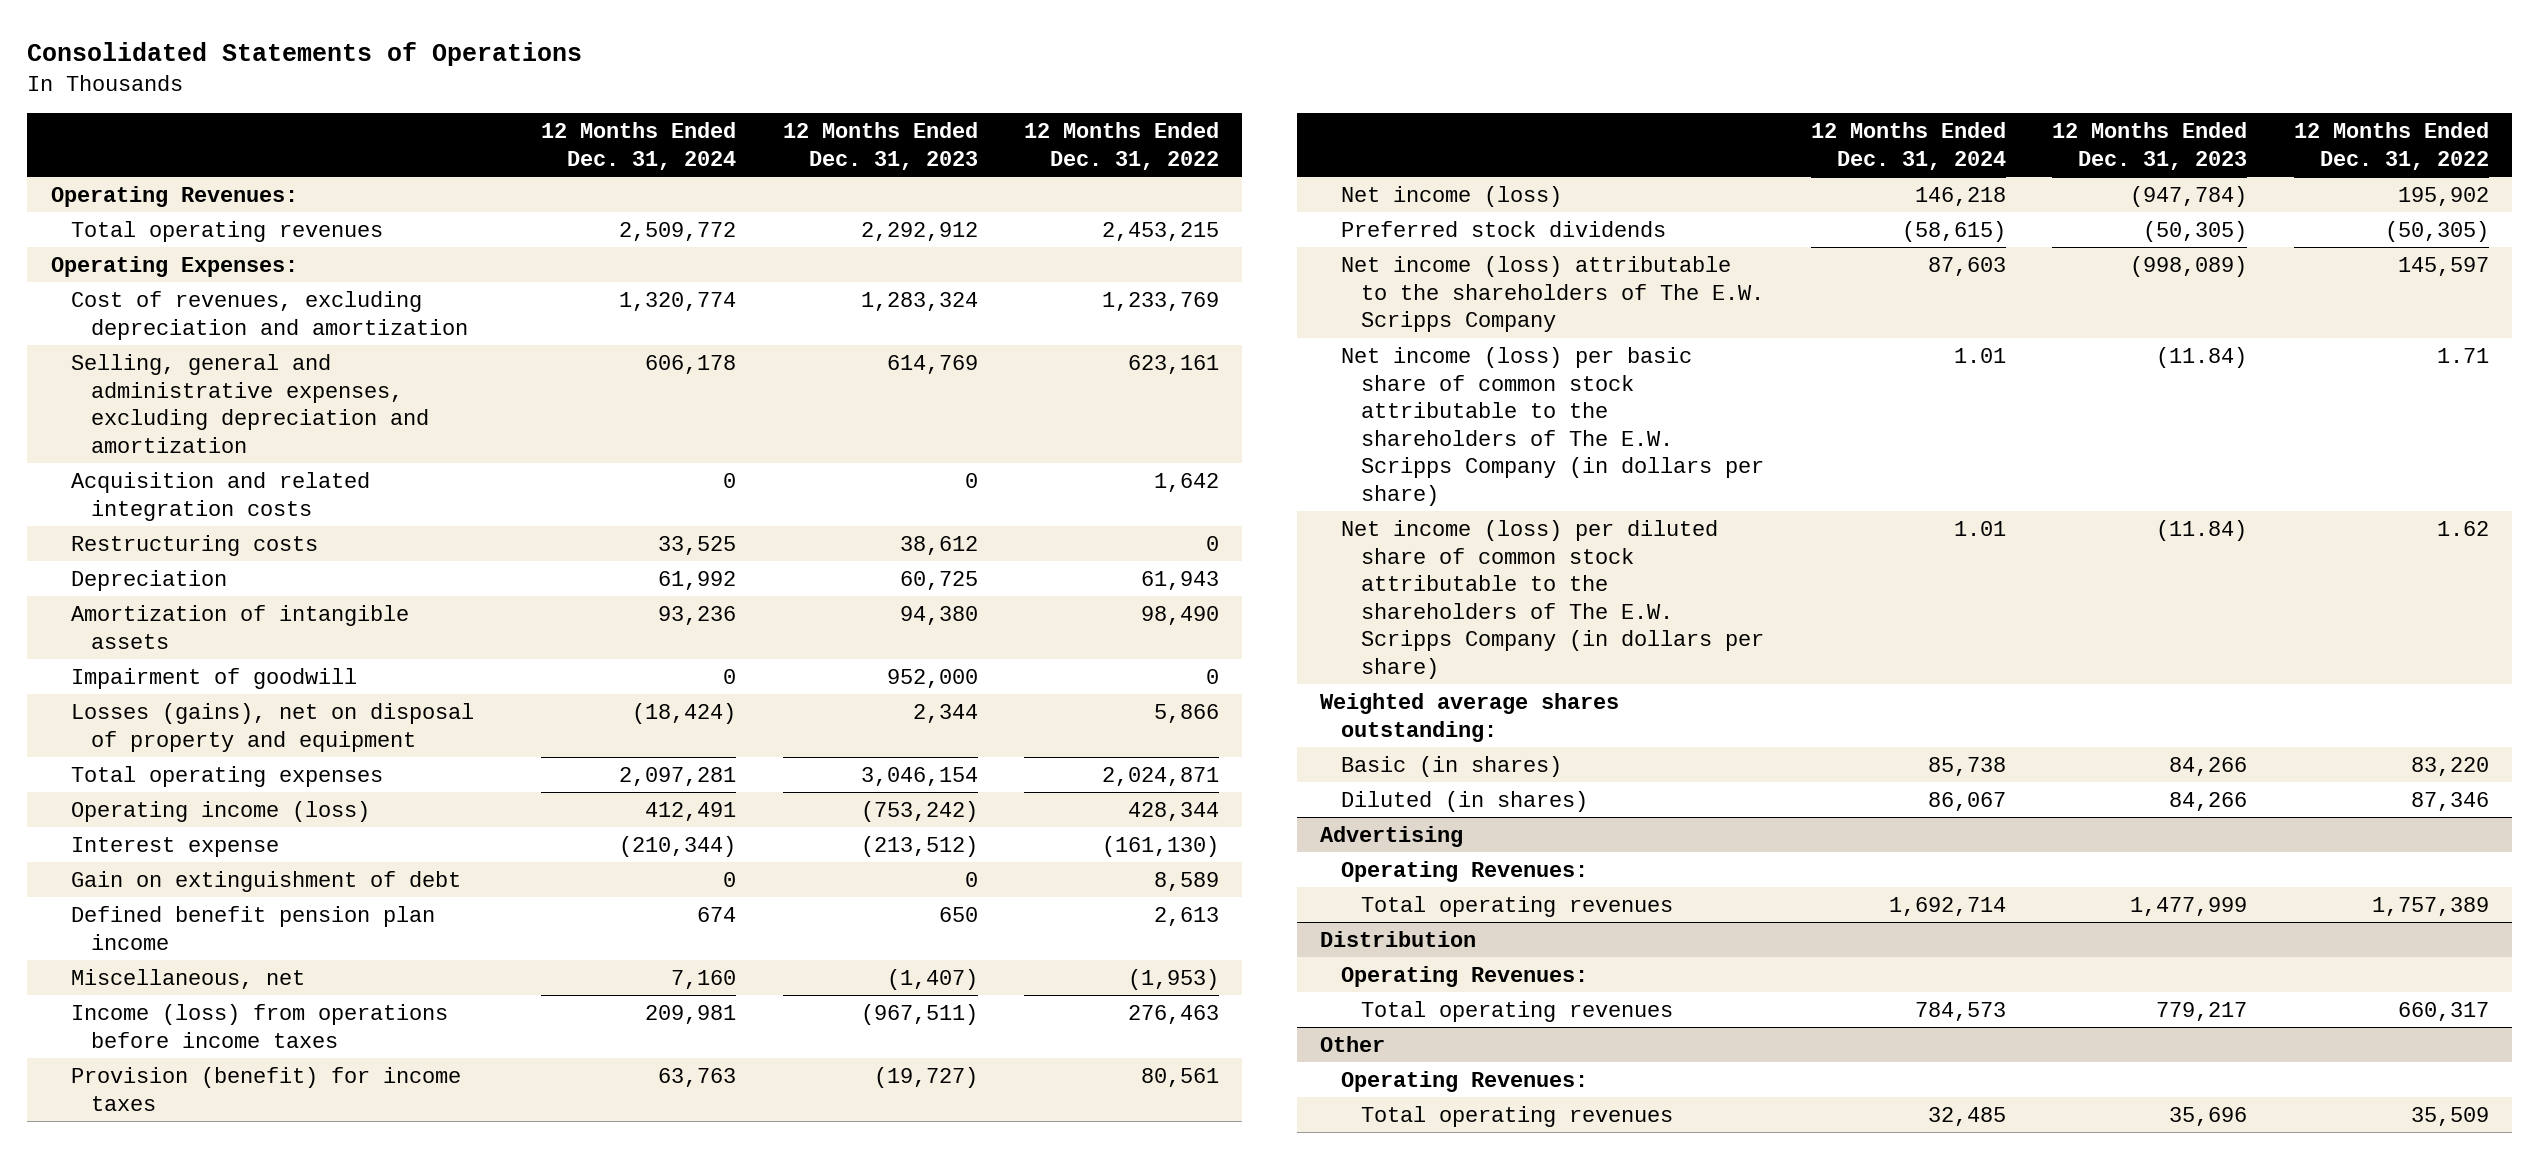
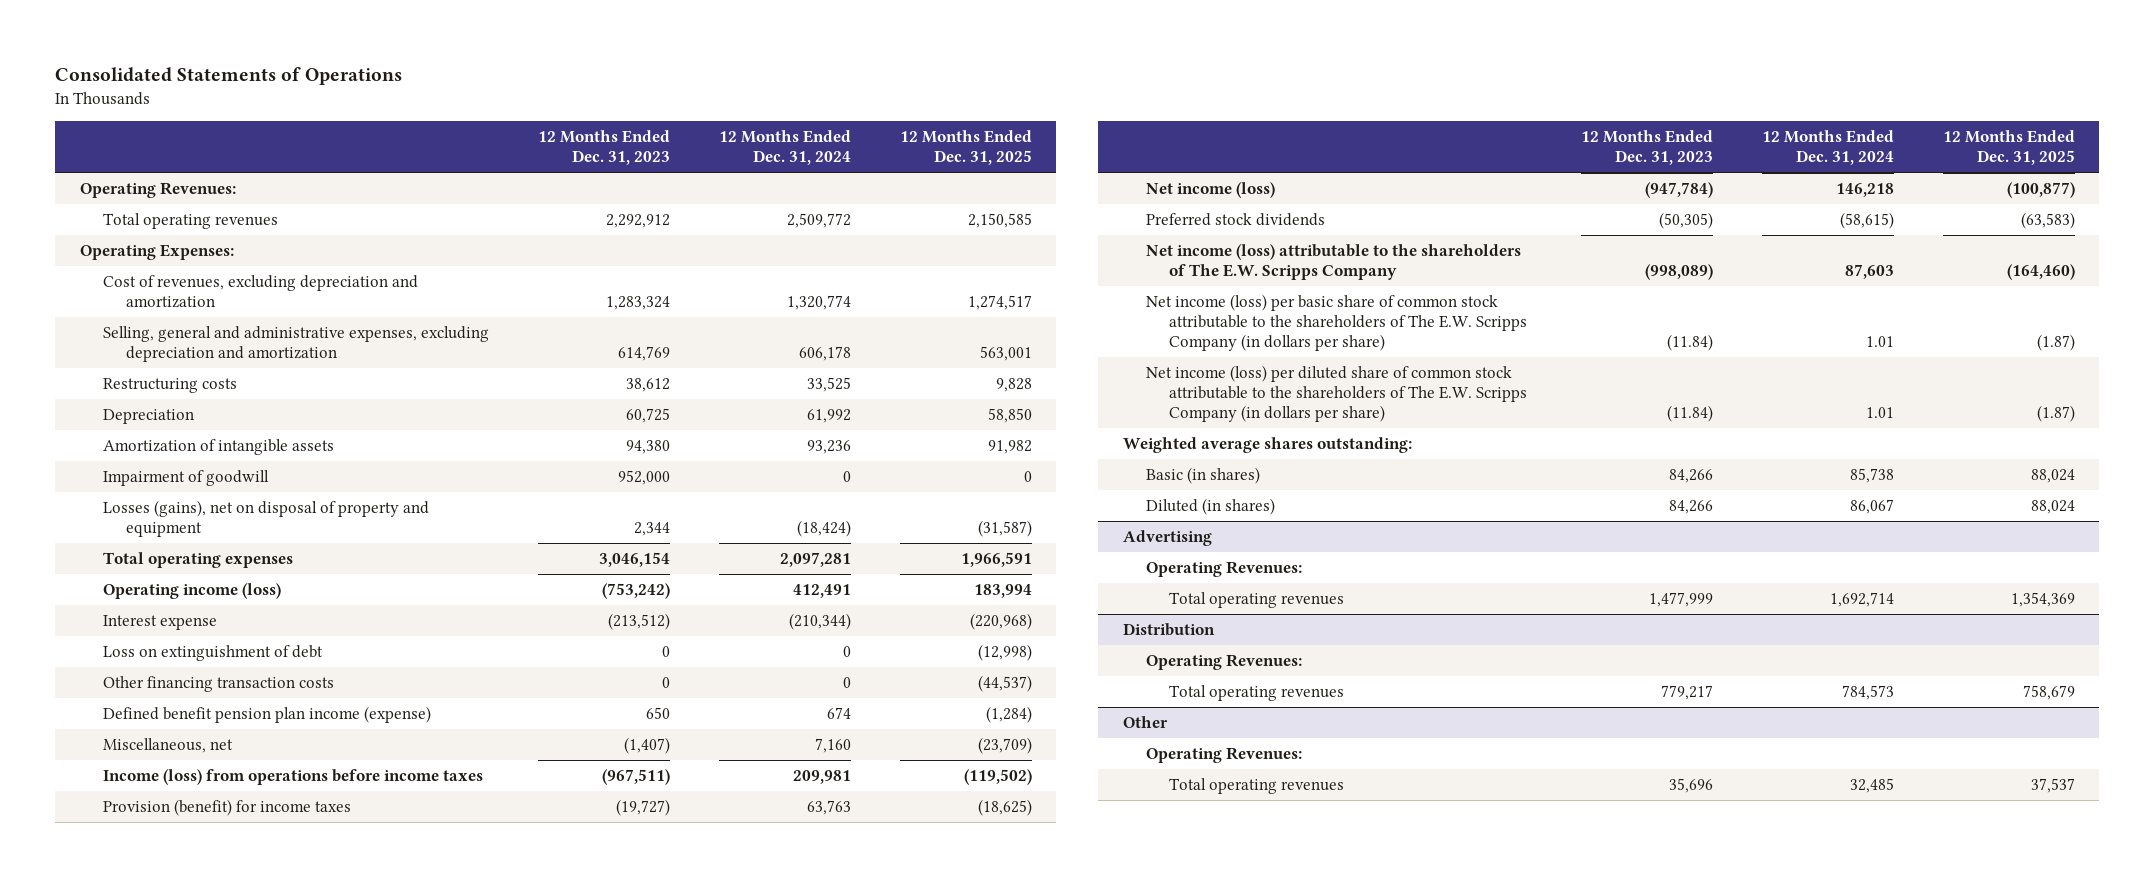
[1024,121,1220,170] 12 Months Ended Dec. 31, 2022 -> none
none -> [899,129,1032,165] 12 Months Ended Dec. 31, 2025
[71,471,371,521] Acquisition and related integration costs -> none
[71,870,462,892] Gain on extinguishment of debt -> [102,645,323,662] Loss on extinguishment of debt
none -> [102,676,334,693] Other financing transaction costs
[71,905,436,950] Defined benefit pension plan income -> [102,706,431,724] Defined benefit pension plan income (expense)

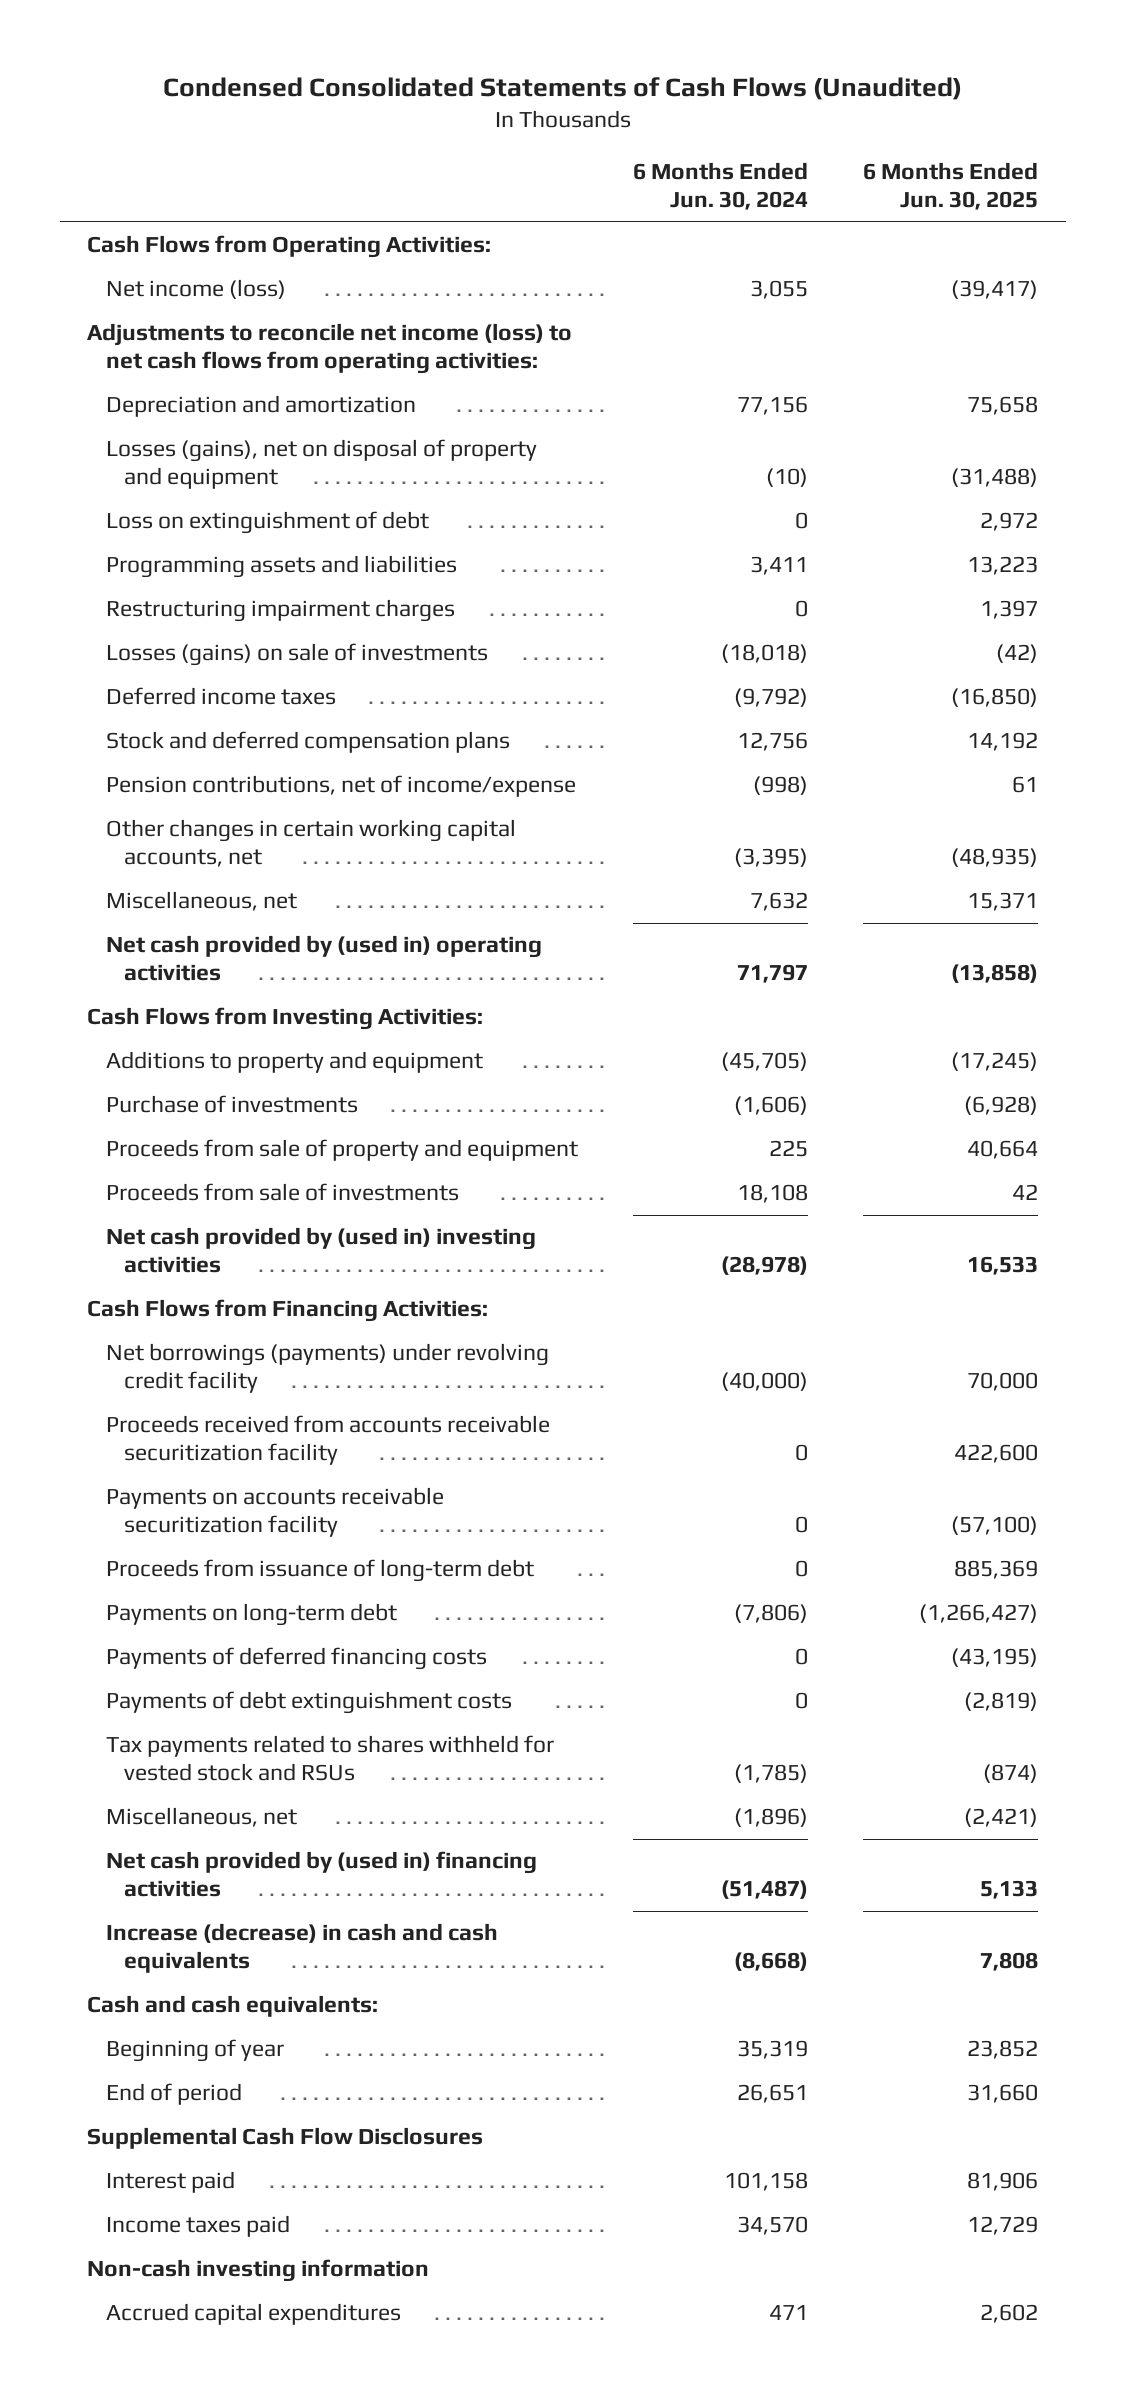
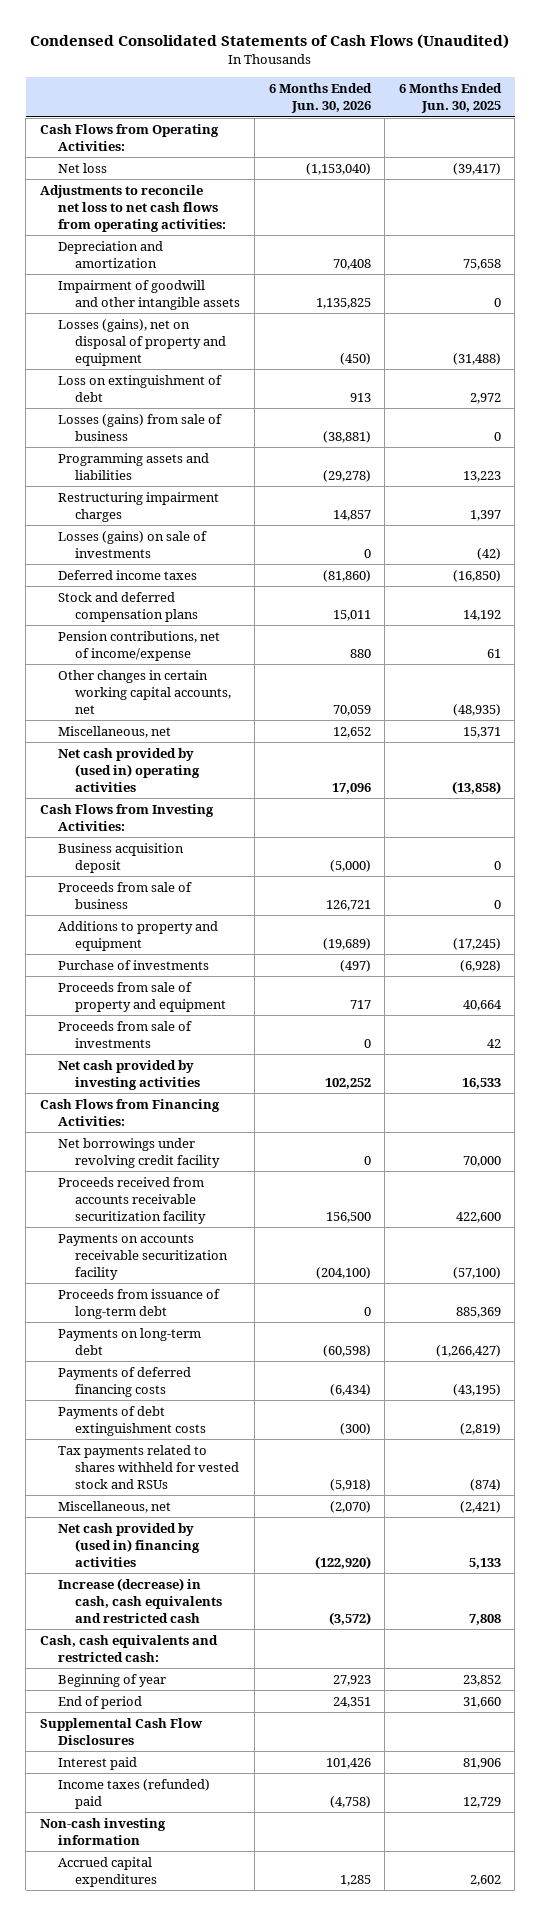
[632,162,808,211] 6 Months Ended Jun. 30, 2024 -> none
none -> [268,83,372,114] 6 Months Ended Jun. 30, 2026
[105,279,286,300] Net income (loss) -> [57,162,107,173] Net loss
[87,323,573,375] Adjustments to reconcile net income (loss) to net cash flows from operating activities: -> [39,184,226,232] Adjustments to reconcile net loss to net cash flows from operating activities:
none -> [57,279,241,310] Impairment of goodwill and other intangible assets
none -> [57,413,222,441] Losses (gains) from sale of business
none -> [57,842,184,873] Business acquisition deposit
none -> [57,881,192,909] Proceeds from sale of business
[105,1227,536,1274] Net cash provided by (used in) investing activities -> [57,1059,201,1090] Net cash provided by investing activities
[105,1343,549,1394] Net borrowings (payments) under revolving credit facility -> [57,1137,221,1168] Net borrowings under revolving credit facility
[105,1923,498,1974] Increase (decrease) in cash and cash equivalents -> [57,1577,223,1623] Increase (decrease) in cash, cash equivalents and restricted cash
[87,1995,379,2018] Cash and cash equivalents: -> [39,1634,218,1662] Cash, cash equivalents and restricted cash:
[105,2215,290,2238] Income taxes paid -> [57,1778,210,1809] Income taxes (refunded) paid

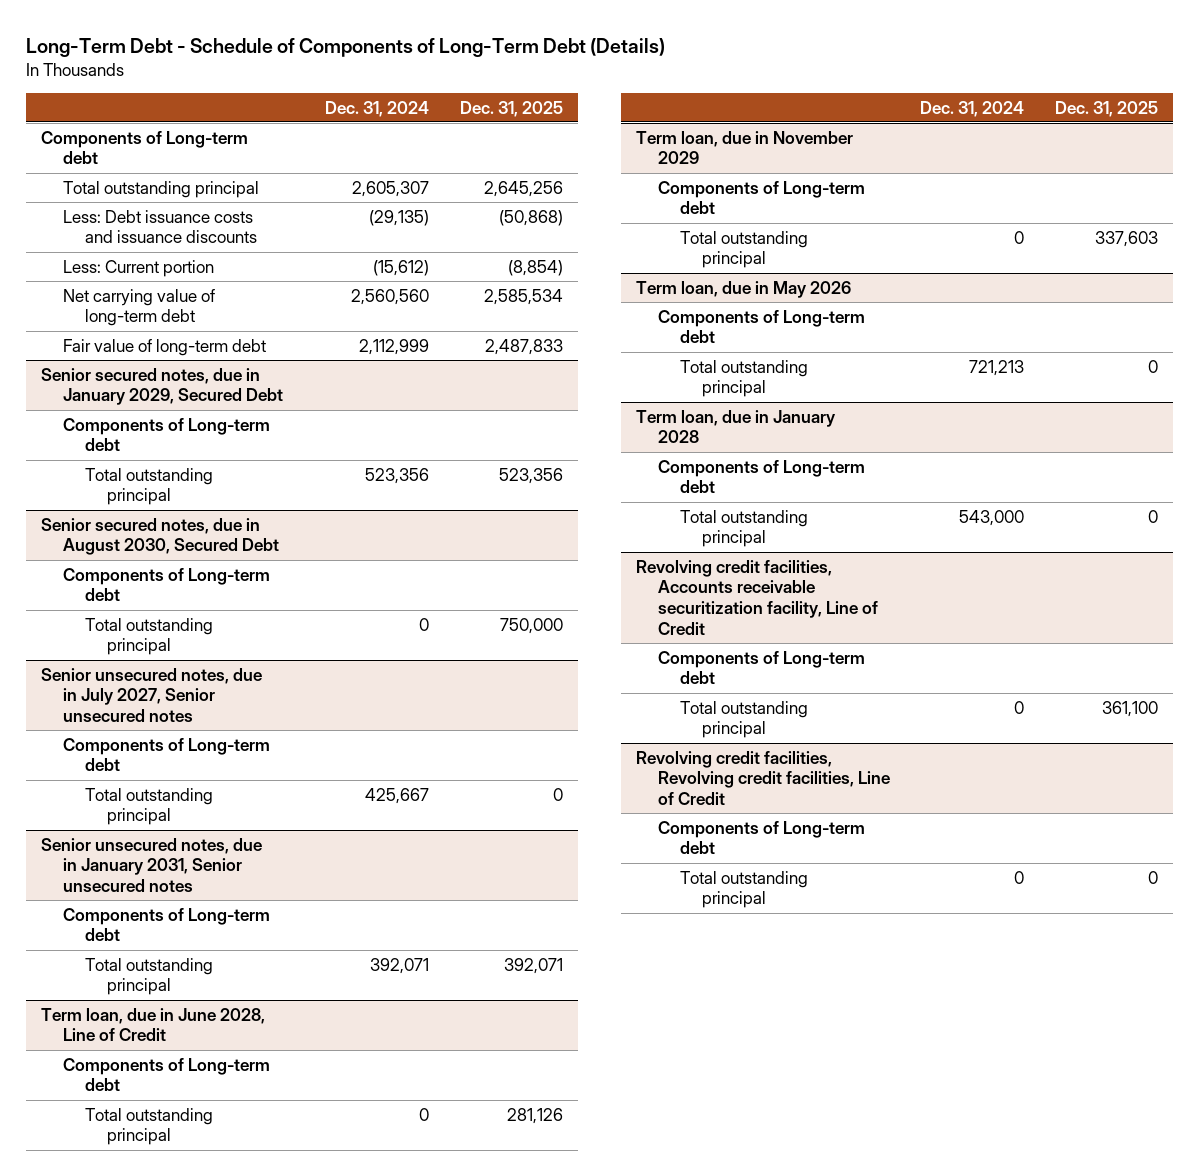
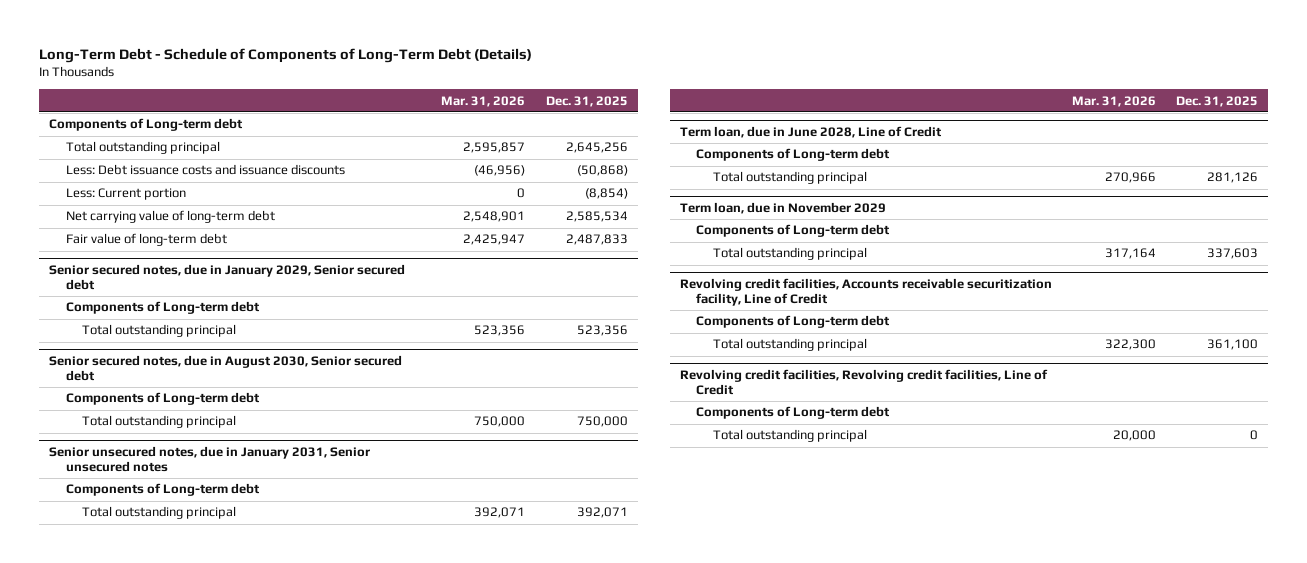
[325,100,430,117] Dec. 31, 2024 -> none
none -> [441,95,526,107] Mar. 31, 2026
[41,367,284,406] Senior secured notes, due in January 2029, Secured Debt -> [49,263,406,290] Senior secured notes, due in January 2029, Senior secured debt
[41,517,280,556] Senior secured notes, due in August 2030, Secured Debt -> [49,354,403,381] Senior secured notes, due in August 2030, Senior secured debt
[41,667,263,722] Senior unsecured notes, due in July 2027, Senior unsecured notes -> none
[63,737,271,772] Components of Long-term debt -> none
[85,787,214,826] Total outstanding principal -> none
[636,280,852,298] Term loan, due in May 2026 -> none
[658,309,866,344] Components of Long-term debt -> none
[680,359,809,398] Total outstanding principal -> none
[636,409,837,444] Term loan, due in January 2028 -> none
[658,459,866,494] Components of Long-term debt -> none
[680,509,809,548] Total outstanding principal -> none

